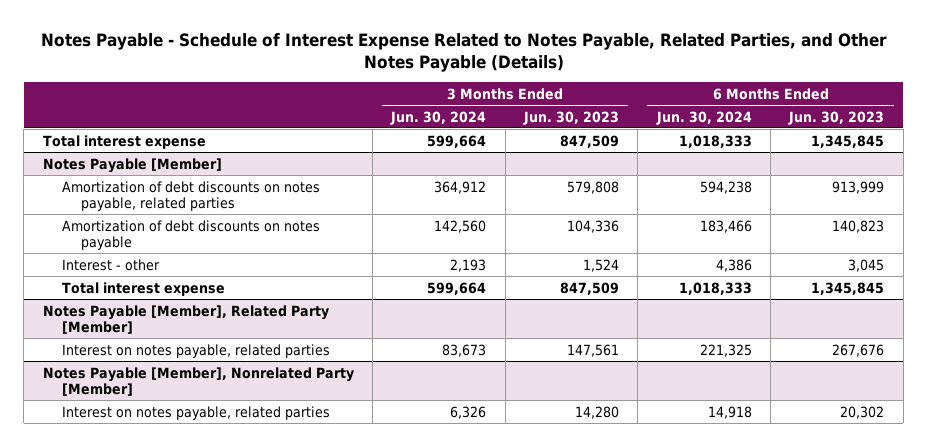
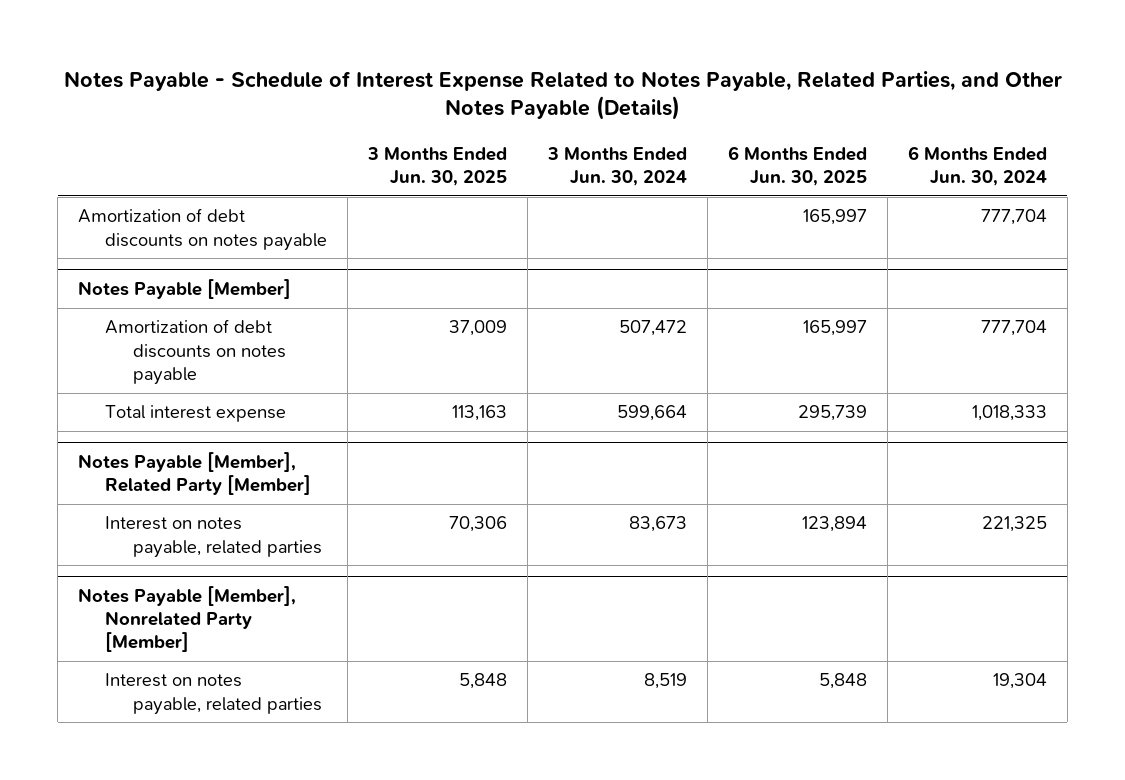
[523,110,620,125] Jun. 30, 2023 -> none
[788,110,885,125] Jun. 30, 2023 -> none
none -> [367,146,508,186] 3 Months Ended Jun. 30, 2025
none -> [728,145,868,186] 6 Months Ended Jun. 30, 2025
[42,134,206,149] Total interest expense -> none
none -> [77,208,328,251] Amortization of debt discounts on notes payable
[61,180,320,212] Amortization of debt discounts on notes payable, related parties -> none
[61,258,160,271] Interest - other -> none
[434,219,487,233] 142,560 -> [619,320,688,337] 507,472
[699,219,752,233] 183,466 -> [981,320,1048,337] 777,704
[450,405,487,419] 6,326 -> [644,673,688,690] 8,519
[707,405,752,419] 14,918 -> [993,673,1048,690] 19,304

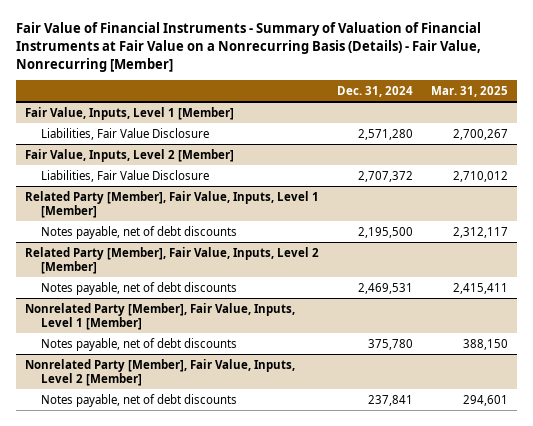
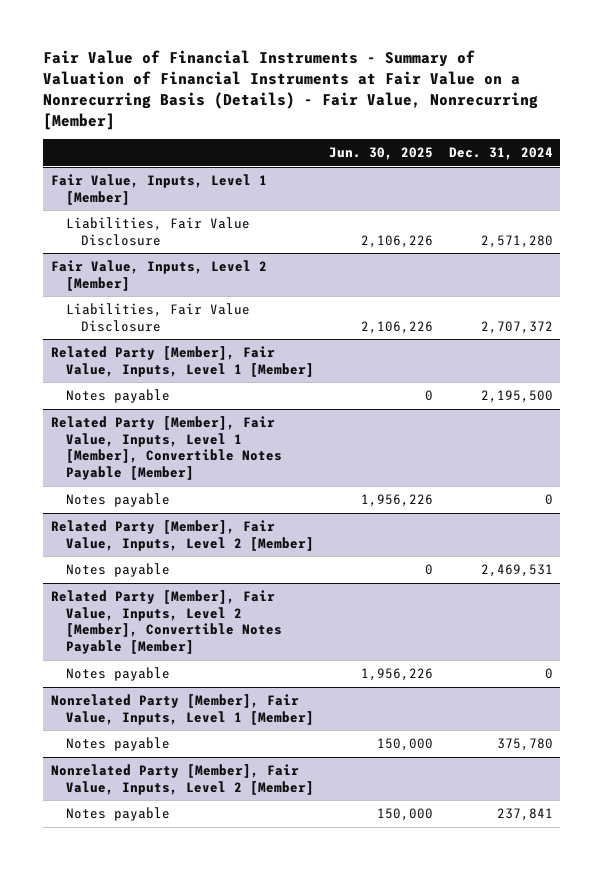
[431,85,509,97] Mar. 31, 2025 -> none
none -> [329,146,434,160] Jun. 30, 2025
[41,225,238,239] Notes payable, net of debt discounts -> [65,389,170,404] Notes payable
none -> [50,416,282,480] Related Party [Member], Fair Value, Inputs, Level 1 [Member], Convertible Notes Payable [Member]
none -> [65,493,170,508] Notes payable
[41,281,238,295] Notes payable, net of debt discounts -> [65,563,170,578] Notes payable
none -> [50,590,282,654] Related Party [Member], Fair Value, Inputs, Level 2 [Member], Convertible Notes Payable [Member]
none -> [65,667,170,682] Notes payable
[41,337,238,351] Notes payable, net of debt discounts -> [65,737,170,752] Notes payable
[41,393,238,407] Notes payable, net of debt discounts -> [65,807,170,822] Notes payable

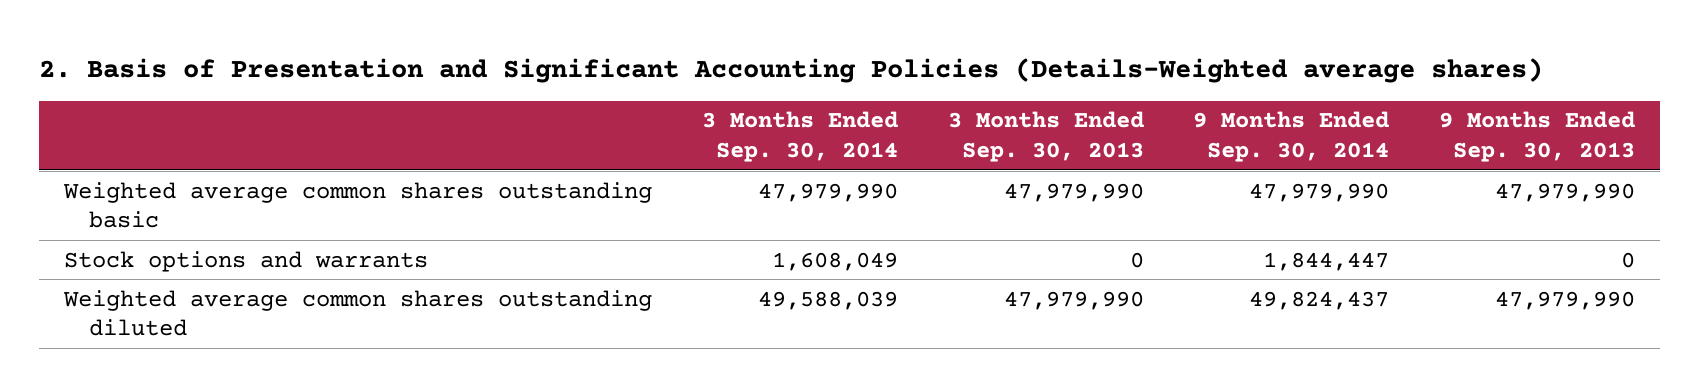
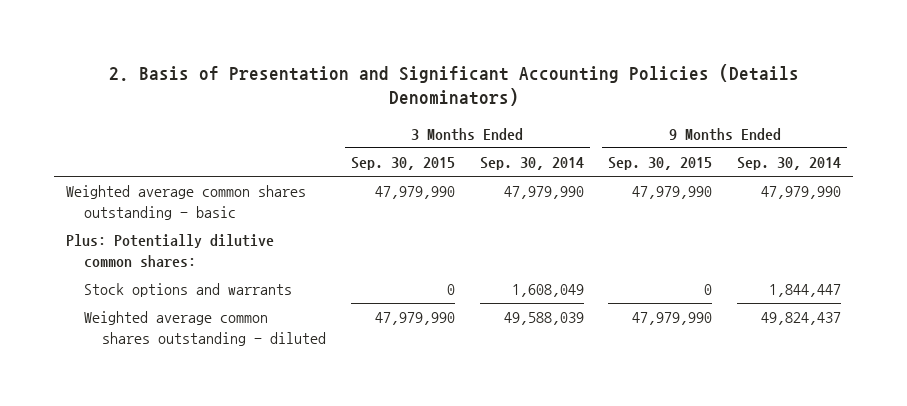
[39,57,1544,83] 2. Basis of Presentation and Significant Accounting Policies (Details-Weighted average shares) -> [108,63,799,107] 2. Basis of Presentation and Significant Accounting Policies (Details Denominators)
[947,111,1144,162] 3 Months Ended Sep. 30, 2013 -> none
[1438,111,1635,162] 9 Months Ended Sep. 30, 2013 -> none
none -> [350,157,455,171] Sep. 30, 2015
none -> [608,157,713,171] Sep. 30, 2015
[63,181,653,229] Weighted average common shares outstanding basic -> [66,185,307,220] Weighted average common shares outstanding - basic
none -> [66,234,275,268] Plus: Potentially dilutive common shares:
[63,289,653,337] Weighted average common shares outstanding diluted -> [84,311,327,346] Weighted average common shares outstanding - diluted

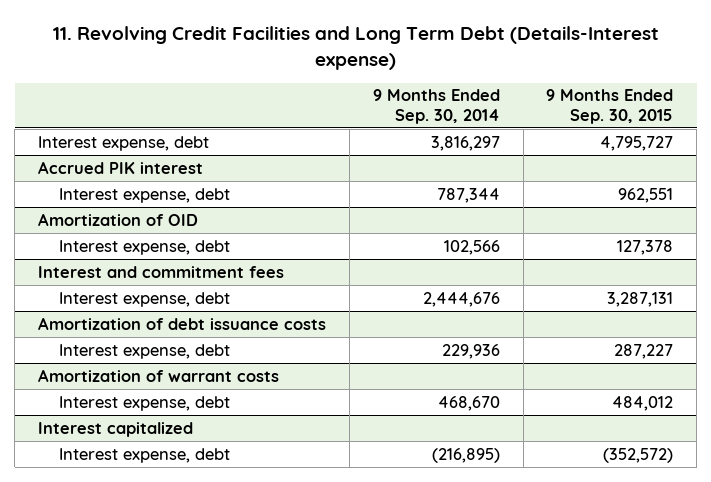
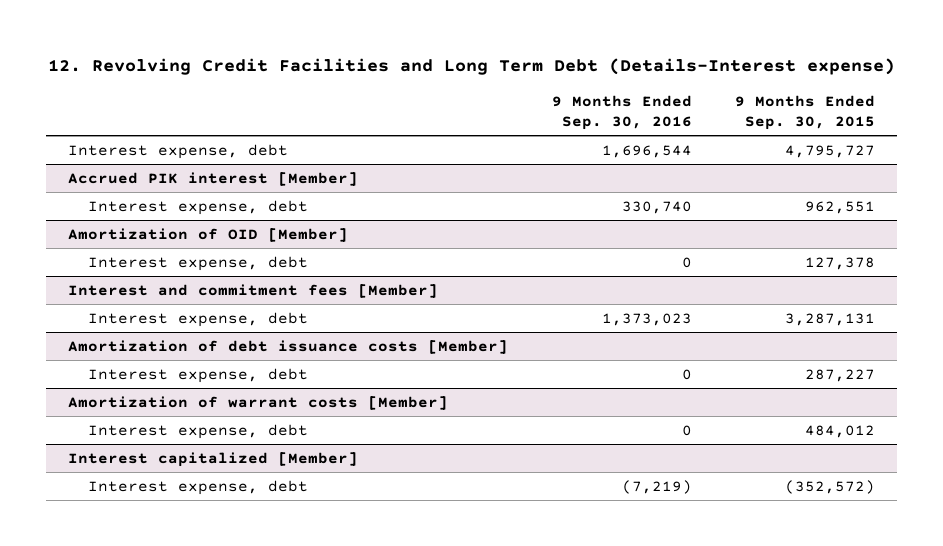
[52,26,659,71] 11. Revolving Credit Facilities and Long Term Debt (Details-Interest expense) -> [47,57,895,75] 12. Revolving Credit Facilities and Long Term Debt (Details-Interest expense)
[372,89,500,124] 9 Months Ended Sep. 30, 2014 -> none
none -> [551,94,692,130] 9 Months Ended Sep. 30, 2016
[38,160,204,174] Accrued PIK interest -> [67,171,358,186] Accrued PIK interest [Member]
[38,212,199,226] Amortization of OID -> [67,227,348,242] Amortization of OID [Member]
[38,265,285,278] Interest and commitment fees -> [67,283,438,298] Interest and commitment fees [Member]
[38,316,327,330] Amortization of debt issuance costs -> [67,339,508,354] Amortization of debt issuance costs [Member]
[38,368,280,382] Amortization of warrant costs -> [67,395,448,410] Amortization of warrant costs [Member]
[38,421,194,437] Interest capitalized -> [67,451,358,467] Interest capitalized [Member]

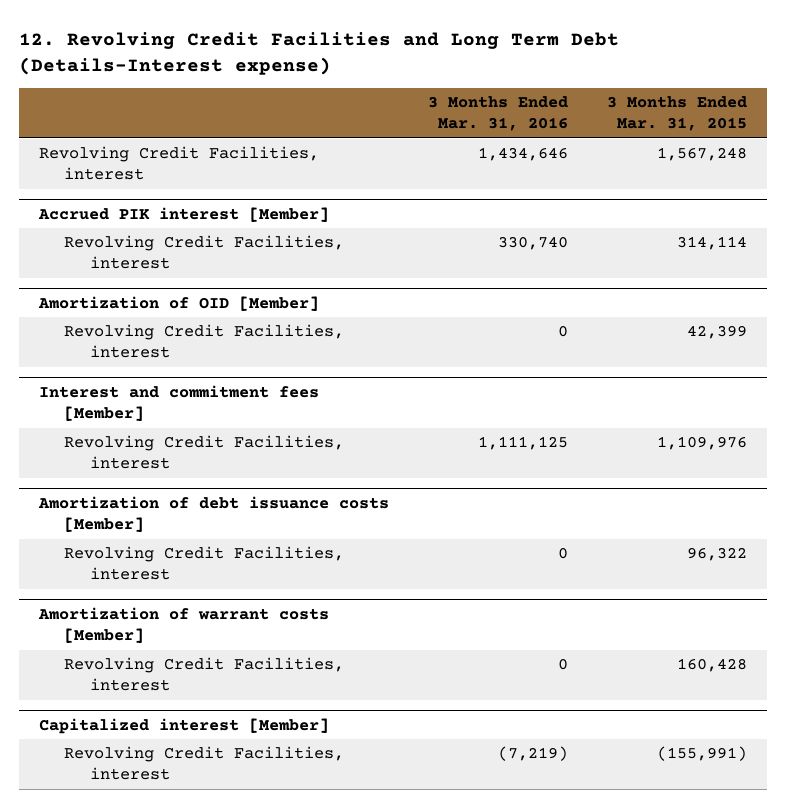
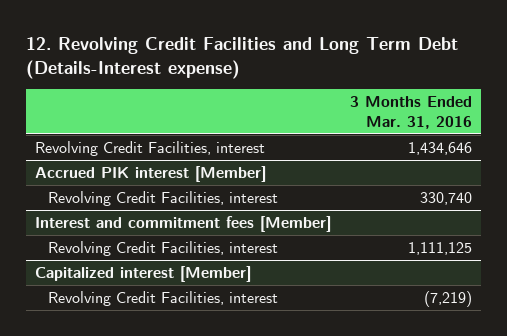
[607,96,748,132] 3 Months Ended Mar. 31, 2015 -> none
[37,295,319,311] Amortization of OID [Member] -> none
[64,324,345,359] Revolving Credit Facilities, interest -> none
[37,495,389,532] Amortization of debt issuance costs [Member] -> none
[64,546,345,581] Revolving Credit Facilities, interest -> none
[37,606,329,643] Amortization of warrant costs [Member] -> none
[64,657,345,692] Revolving Credit Facilities, interest -> none

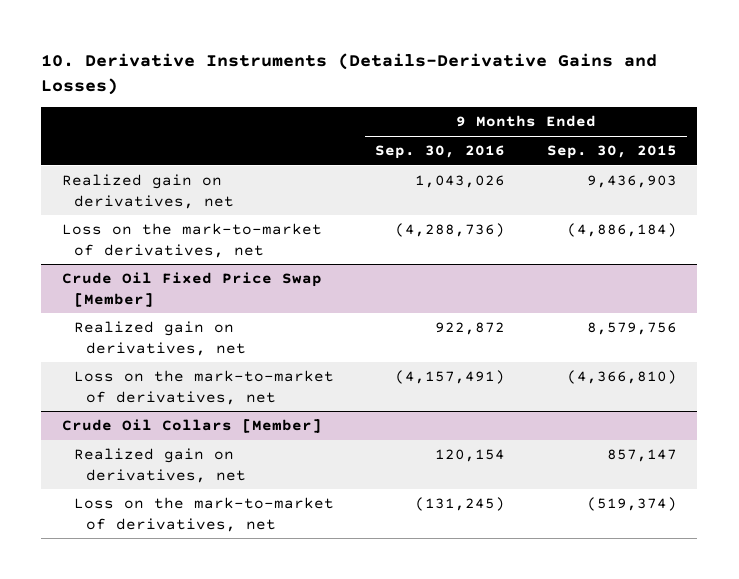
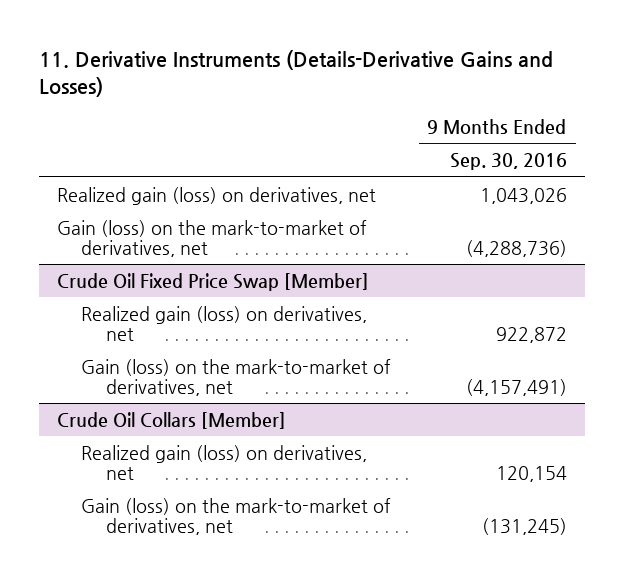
[41,53,658,96] 10. Derivative Instruments (Details-Derivative Gains and Losses) -> [38,49,553,97] 11. Derivative Instruments (Details-Derivative Gains and Losses)
[546,145,677,160] Sep. 30, 2015 -> none
[61,174,235,209] Realized gain on derivatives, net -> [56,186,376,205] Realized gain (loss) on derivatives, net
[61,223,322,258] Loss on the mark-to-market of derivatives, net -> [56,219,367,257] Gain (loss) on the mark-to-market of derivatives, net
[74,321,247,356] Realized gain on derivatives, net -> [81,305,368,341] Realized gain (loss) on derivatives, net
[74,370,335,405] Loss on the mark-to-market of derivatives, net -> [81,358,392,396] Gain (loss) on the mark-to-market of derivatives, net
[74,448,247,483] Realized gain on derivatives, net -> [81,444,368,480] Realized gain (loss) on derivatives, net
[74,497,335,532] Loss on the mark-to-market of derivatives, net -> [81,497,392,535] Gain (loss) on the mark-to-market of derivatives, net

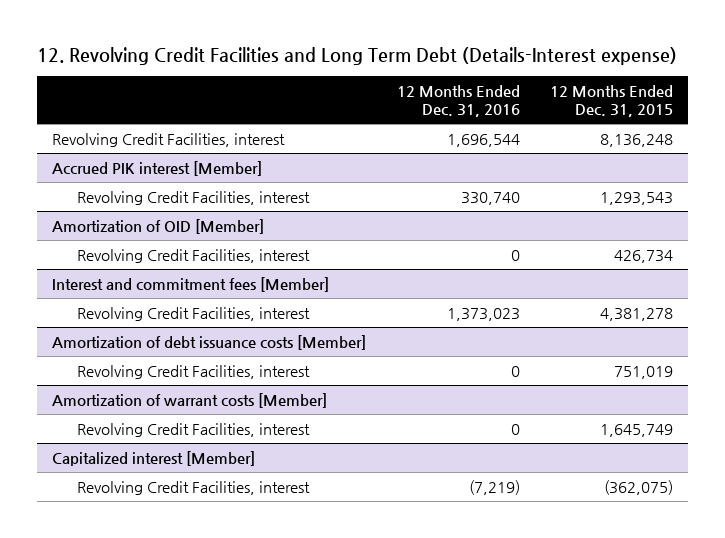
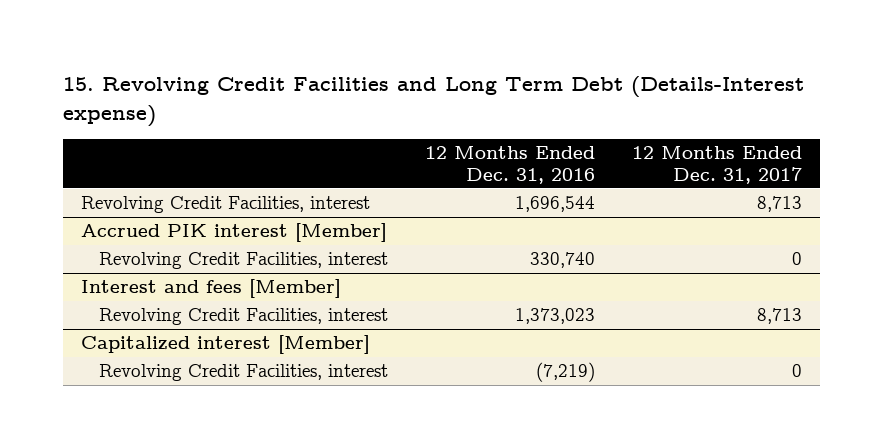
[37,46,678,65] 12. Revolving Credit Facilities and Long Term Debt (Details-Interest expense) -> [62,76,804,128] 15. Revolving Credit Facilities and Long Term Debt (Details-Interest expense)
[550,84,674,118] 12 Months Ended Dec. 31, 2015 -> none
none -> [631,145,802,184] 12 Months Ended Dec. 31, 2017
[52,218,265,234] Amortization of OID [Member] -> none
[76,248,310,263] Revolving Credit Facilities, interest -> none
[52,276,330,292] Interest and commitment fees [Member] -> [81,279,342,299] Interest and fees [Member]
[52,334,367,350] Amortization of debt issuance costs [Member] -> none
[76,364,310,379] Revolving Credit Facilities, interest -> none
[52,392,328,408] Amortization of warrant costs [Member] -> none
[76,422,310,437] Revolving Credit Facilities, interest -> none

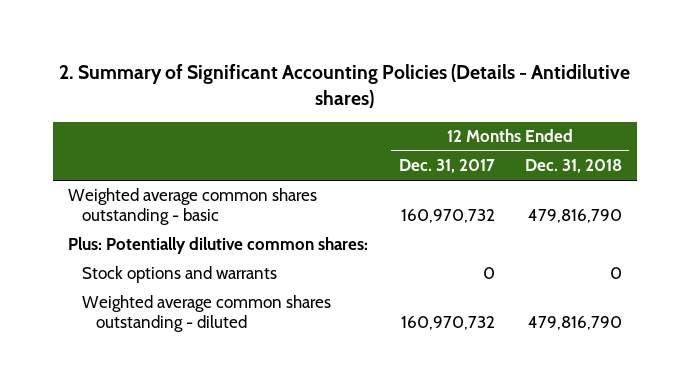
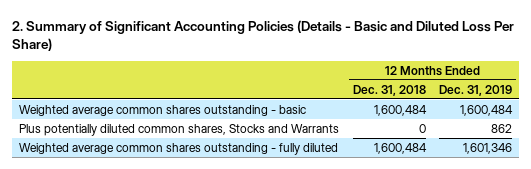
[59,64,631,109] 2. Summary of Significant Accounting Policies (Details - Antidilutive shares) -> [12,19,515,52] 2. Summary of Significant Accounting Policies (Details - Basic and Diluted Loss Per Share)
[398,159,495,174] Dec. 31, 2017 -> none
none -> [439,84,513,96] Dec. 31, 2019
[68,237,369,255] Plus: Potentially dilutive common shares: -> none
[527,209,622,224] 479,816,790 -> [373,104,427,116] 1,600,484
[81,266,277,284] Stock options and warrants -> [19,123,340,136] Plus potentially diluted common shares, Stocks and Warrants
[81,295,331,333] Weighted average common shares outstanding - diluted -> [19,142,339,155] Weighted average common shares outstanding - fully diluted
[527,316,622,331] 479,816,790 -> [373,142,427,154] 1,600,484

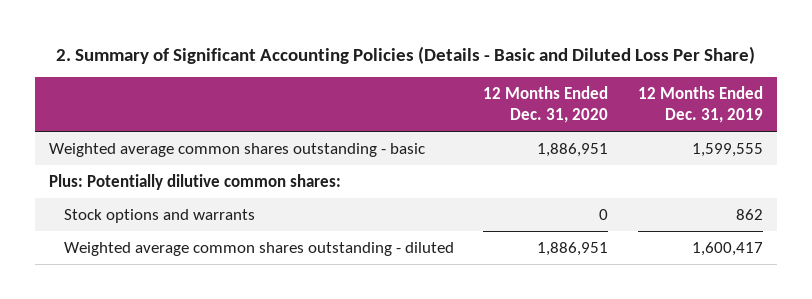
[352,84,426,96] Dec. 31, 2018 -> none
none -> [483,86,609,124] 12 Months Ended Dec. 31, 2020
[460,104,514,116] 1,600,484 -> [691,142,763,157] 1,599,555
none -> [49,173,342,190] Plus: Potentially dilutive common shares:
[19,123,340,136] Plus potentially diluted common shares, Stocks and Warrants -> [64,208,256,223] Stock options and warrants
[19,142,339,155] Weighted average common shares outstanding - fully diluted -> [64,241,455,256] Weighted average common shares outstanding - diluted
[463,142,513,154] 1,601,346 -> [691,241,763,256] 1,600,417

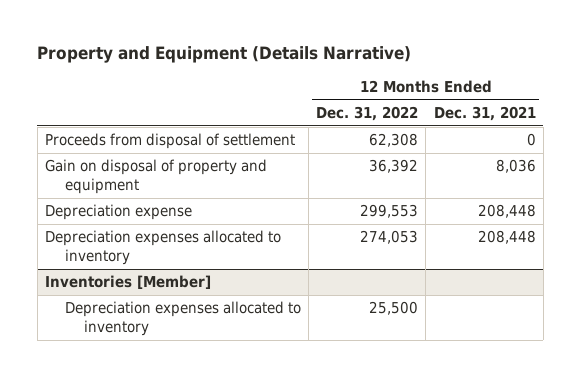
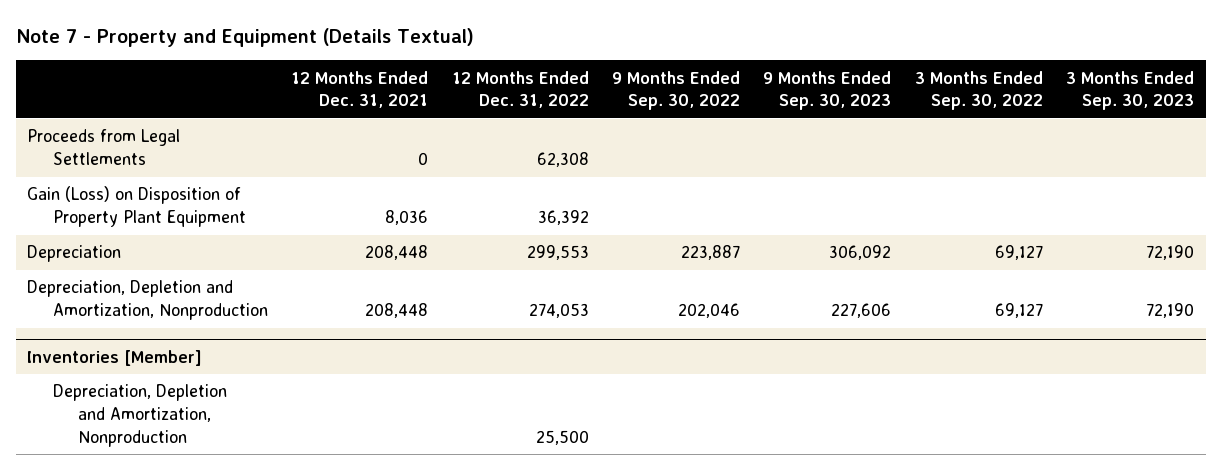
[37,46,412,64] Property and Equipment (Details Narrative) -> [15,27,474,47] Note 7 - Property and Equipment (Details Textual)
none -> [612,70,741,111] 9 Months Ended Sep. 30, 2022
none -> [763,70,892,111] 9 Months Ended Sep. 30, 2023
none -> [914,70,1043,111] 3 Months Ended Sep. 30, 2022
none -> [1066,70,1195,111] 3 Months Ended Sep. 30, 2023
[45,133,296,150] Proceeds from disposal of settlement -> [27,129,181,166] Proceeds from Legal Settlements
[45,159,268,194] Gain on disposal of property and equipment -> [27,186,246,228] Gain (Loss) on Disposition of Property Plant Equipment
[45,204,193,221] Depreciation expense -> [27,245,122,263] Depreciation
[45,230,282,265] Depreciation expenses allocated to inventory -> [27,280,268,321] Depreciation, Depletion and Amortization, Nonproduction
[64,301,301,336] Depreciation expenses allocated to inventory -> [52,384,227,447] Depreciation, Depletion and Amortization, Nonproduction

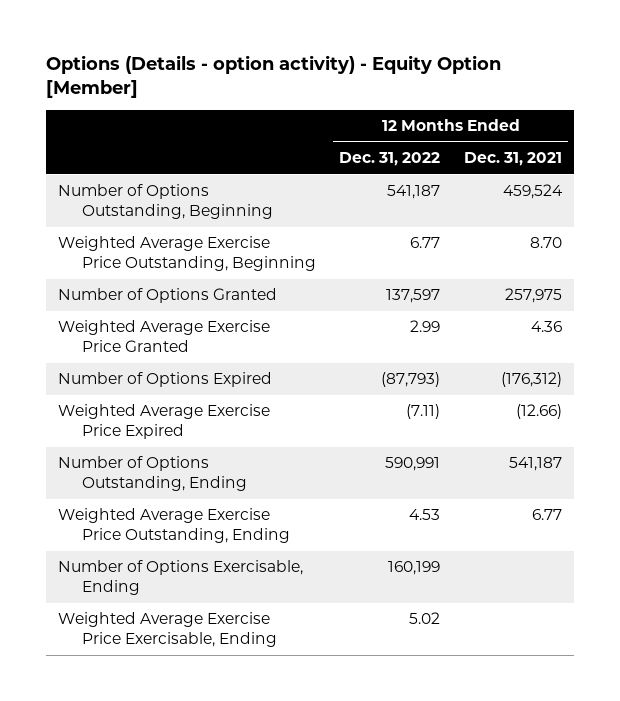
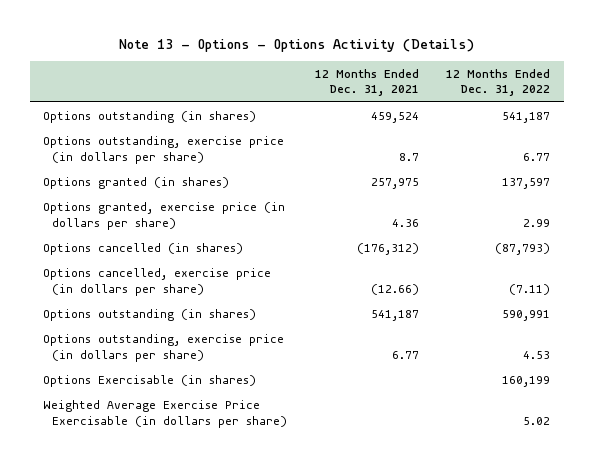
[46,55,502,99] Options (Details - option activity) - Equity Option [Member] -> [118,38,474,52] Note 13 - Options - Options Activity (Details)
[58,184,273,220] Number of Options Outstanding, Beginning -> [43,110,257,123] Options outstanding (in shares)
[58,236,316,272] Weighted Average Exercise Price Outstanding, Beginning -> [43,135,285,164] Options outstanding, exercise price (in dollars per share)
[529,237,562,249] 8.70 -> [398,152,419,161] 8.7
[58,288,278,304] Number of Options Granted -> [43,176,230,189] Options granted (in shares)
[58,320,271,353] Weighted Average Exercise Price Granted -> [43,201,286,230] Options granted, exercise price (in dollars per share)
[58,372,273,388] Number of Options Expired -> [43,242,244,255] Options cancelled (in shares)
[58,404,271,440] Weighted Average Exercise Price Expired -> [43,267,272,296] Options cancelled, exercise price (in dollars per share)
[58,456,247,492] Number of Options Outstanding, Ending -> [43,308,257,321] Options outstanding (in shares)
[58,508,290,544] Weighted Average Exercise Price Outstanding, Ending -> [43,333,285,362] Options outstanding, exercise price (in dollars per share)
[58,560,304,596] Number of Options Exercisable, Ending -> [43,374,257,387] Options Exercisable (in shares)
[58,612,277,648] Weighted Average Exercise Price Exercisable, Ending -> [43,399,288,428] Weighted Average Exercise Price Exercisable (in dollars per share)

